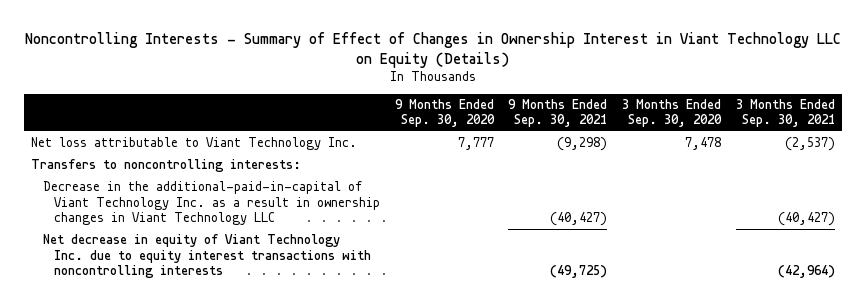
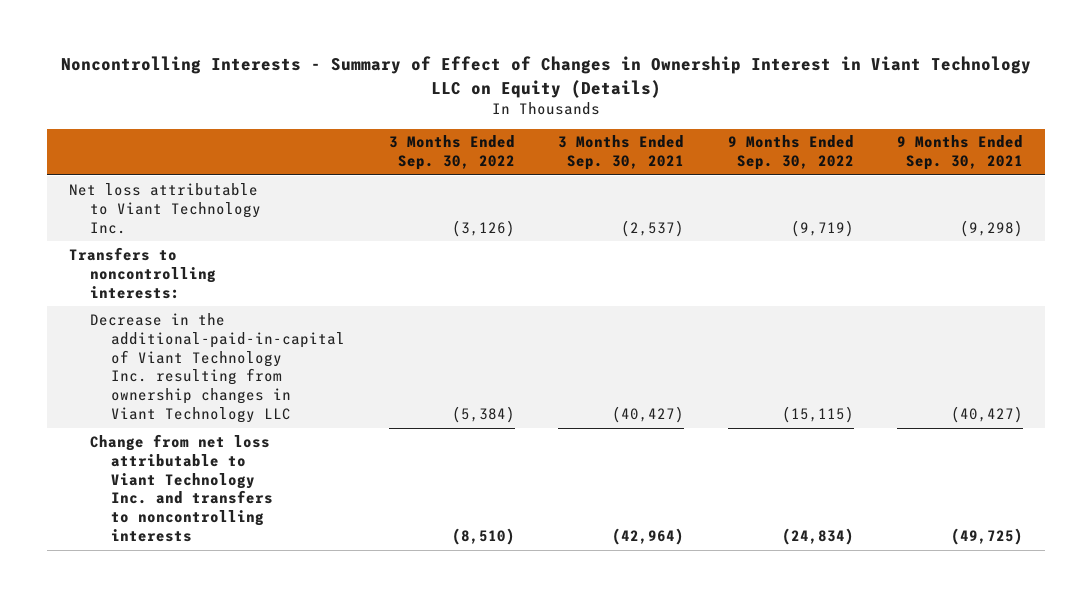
[394,99,495,128] 9 Months Ended Sep. 30, 2020 -> none
[622,99,723,128] 3 Months Ended Sep. 30, 2020 -> none
none -> [388,135,515,171] 3 Months Ended Sep. 30, 2022
none -> [727,135,854,171] 9 Months Ended Sep. 30, 2022
[42,181,381,226] Decrease in the additional-paid-in-capital of Viant Technology Inc. as a result in ownership changes in Viant Technology LLC -> [90,312,346,424] Decrease in the additional-paid-in-capital of Viant Technology Inc. resulting from ownership changes in Viant Technology LLC
[42,234,372,279] Net decrease in equity of Viant Technology Inc. due to equity interest transactions with noncontrolling interests -> [90,433,274,543] Change from net loss attributable to Viant Technology Inc. and transfers to noncontrolling interests

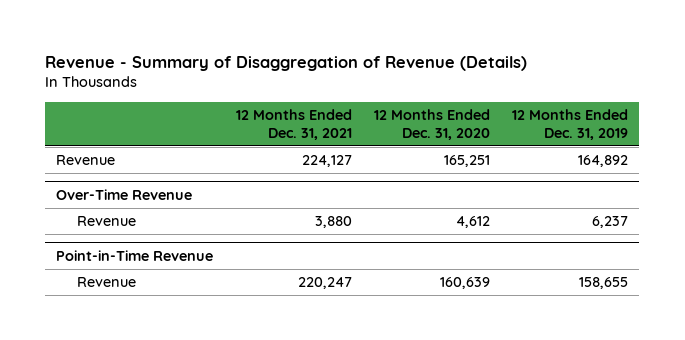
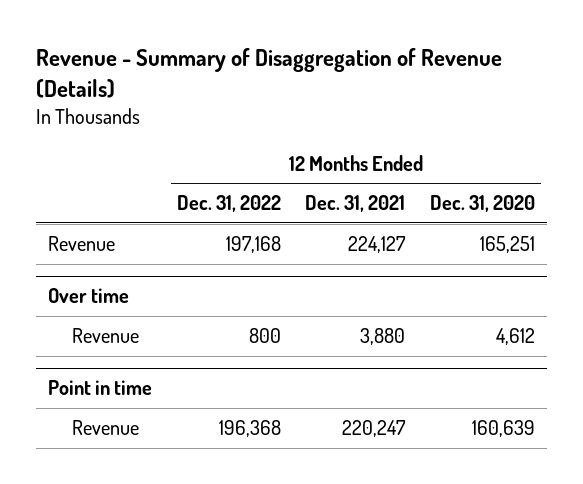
[512,109,629,140] 12 Months Ended Dec. 31, 2019 -> none
none -> [176,195,281,213] Dec. 31, 2022
[56,188,193,200] Over-Time Revenue -> [48,288,130,304] Over time
[56,249,214,261] Point-in-Time Revenue -> [48,380,153,396] Point in time

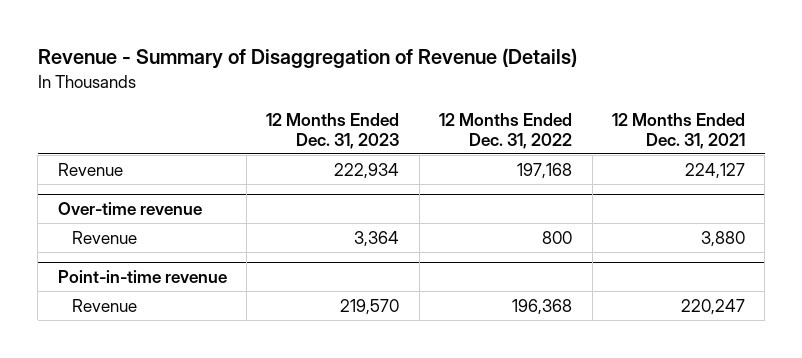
[430,195,536,213] Dec. 31, 2020 -> none
none -> [266,112,400,149] 12 Months Ended Dec. 31, 2023
[48,288,130,304] Over time -> [57,201,202,215] Over-time revenue
[48,380,153,396] Point in time -> [57,269,227,283] Point-in-time revenue

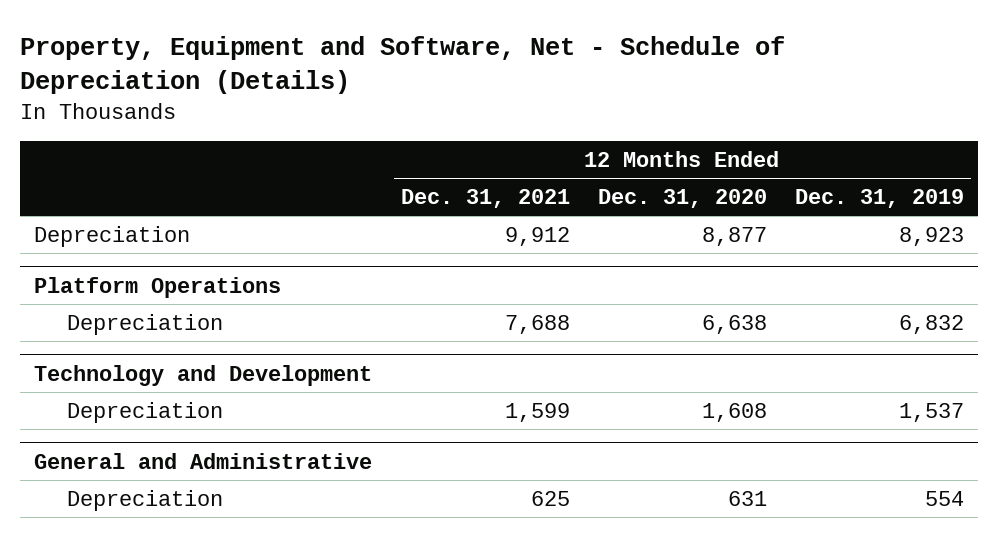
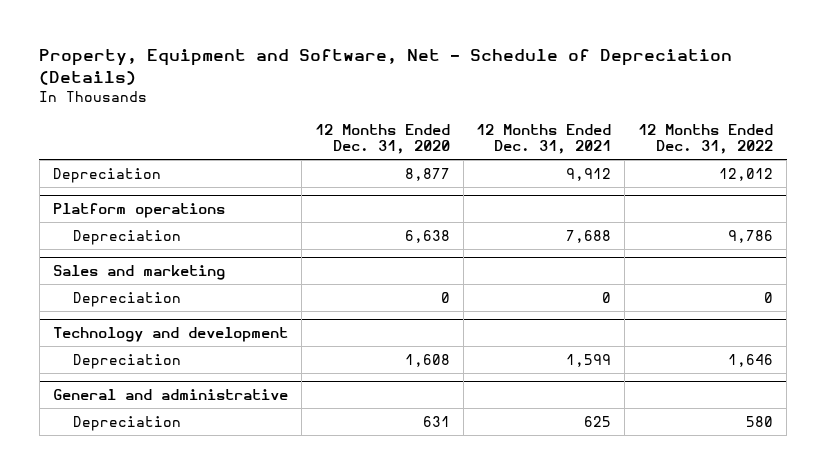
[794,188,964,208] Dec. 31, 2019 -> none
none -> [638,123,774,154] 12 Months Ended Dec. 31, 2022
[34,276,282,298] Platform Operations -> [52,203,225,219] Platform operations
none -> [52,265,225,281] Sales and marketing
none -> [72,291,181,307] Depreciation
[34,364,373,386] Technology and Development -> [52,327,288,343] Technology and development
[34,452,373,469] General and Administrative -> [52,389,288,401] General and administrative

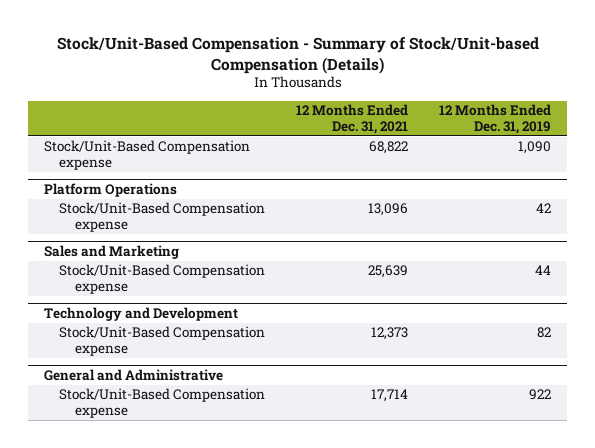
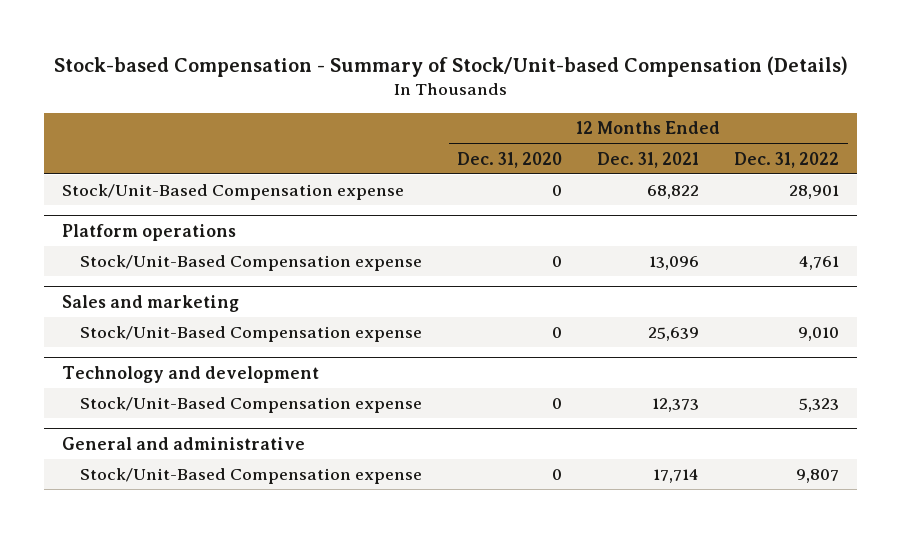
[56,36,539,74] Stock/Unit-Based Compensation - Summary of Stock/Unit-based Compensation (Details) -> [53,55,848,77] Stock-based Compensation - Summary of Stock/Unit-based Compensation (Details)
[439,104,552,134] 12 Months Ended Dec. 31, 2019 -> none
none -> [457,151,563,168] Dec. 31, 2020
none -> [734,151,840,168] Dec. 31, 2022
[43,183,177,198] Platform Operations -> [61,223,236,241] Platform operations
[43,245,179,260] Sales and Marketing -> [61,294,239,312] Sales and marketing
[43,307,238,322] Technology and Development -> [61,365,319,383] Technology and development
[43,369,223,382] General and Administrative -> [61,436,305,450] General and administrative

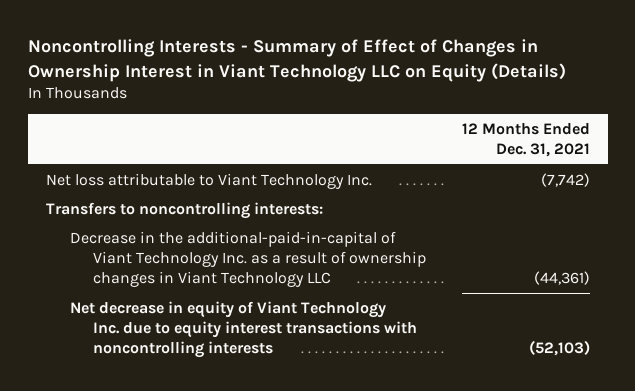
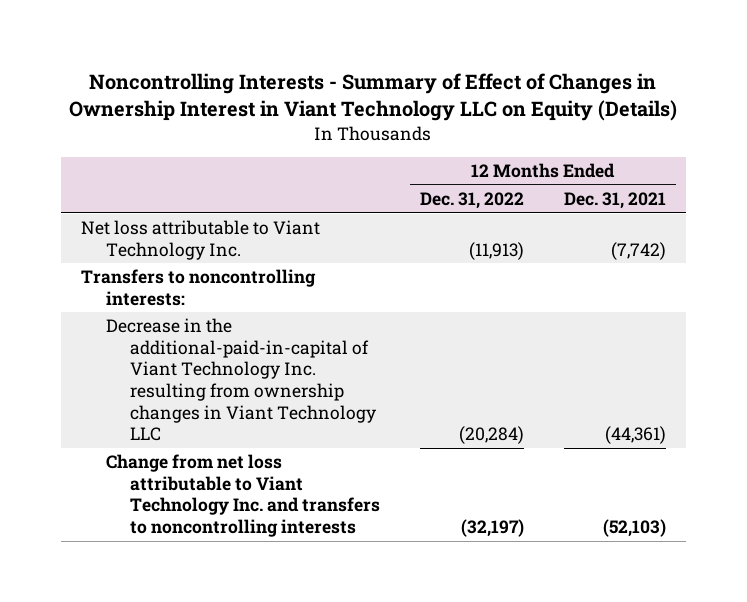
none -> [420,192,525,210] Dec. 31, 2022
[69,230,427,288] Decrease in the additional-paid-in-capital of Viant Technology Inc. as a result of ownership changes in Viant Technology LLC -> [105,318,377,442] Decrease in the additional-paid-in-capital of Viant Technology Inc. resulting from ownership changes in Viant Technology LLC
[69,300,418,359] Net decrease in equity of Viant Technology Inc. due to equity interest transactions with noncontrolling interests -> [105,454,381,538] Change from net loss attributable to Viant Technology Inc. and transfers to noncontrolling interests

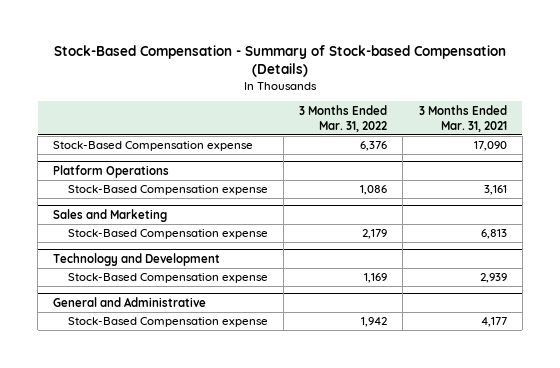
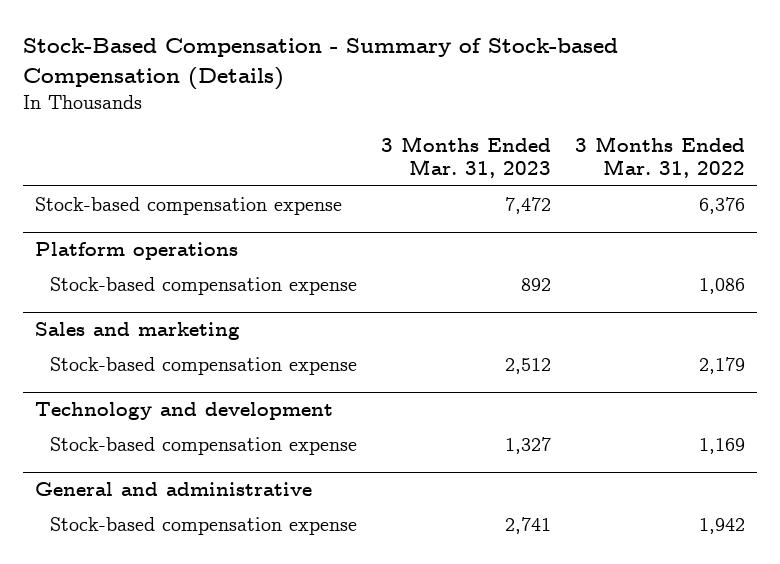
[418,104,507,132] 3 Months Ended Mar. 31, 2021 -> none
none -> [380,135,551,179] 3 Months Ended Mar. 31, 2023
[53,141,254,152] Stock-Based Compensation expense -> [34,196,342,215] Stock-based compensation expense
[53,164,170,178] Platform Operations -> [34,242,238,261] Platform operations
[68,185,269,196] Stock-Based Compensation expense -> [49,276,357,295] Stock-based compensation expense
[53,208,168,222] Sales and Marketing -> [34,322,240,341] Sales and marketing
[68,229,269,240] Stock-Based Compensation expense -> [49,356,357,375] Stock-based compensation expense
[53,252,221,266] Technology and Development -> [34,402,333,421] Technology and development
[68,273,269,284] Stock-Based Compensation expense -> [49,436,357,455] Stock-based compensation expense
[53,296,207,307] General and Administrative -> [34,482,312,497] General and administrative
[68,317,269,328] Stock-Based Compensation expense -> [49,516,357,535] Stock-based compensation expense

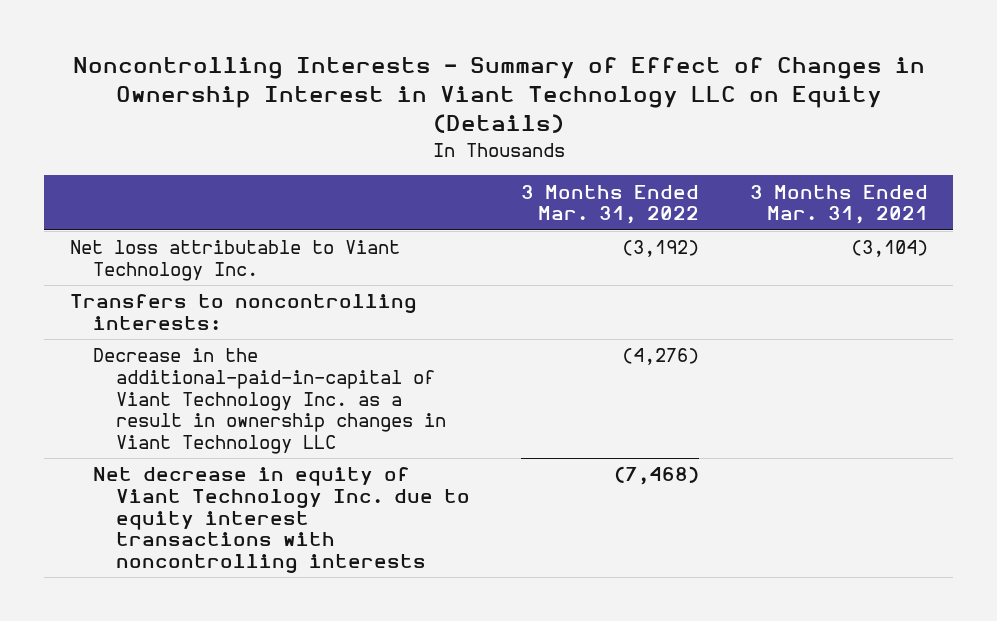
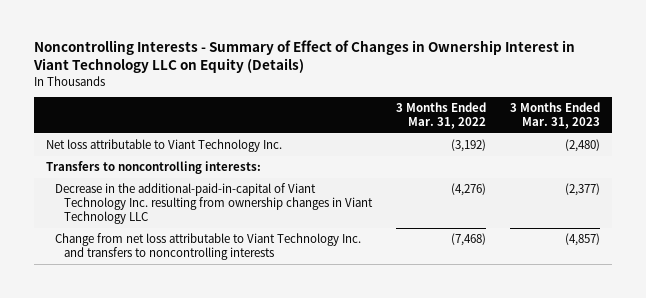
[749,184,928,225] 3 Months Ended Mar. 31, 2021 -> none
none -> [509,102,600,130] 3 Months Ended Mar. 31, 2023
[92,348,446,454] Decrease in the additional-paid-in-capital of Viant Technology Inc. as a result in ownership changes in Viant Technology LLC -> [54,182,373,225] Decrease in the additional-paid-in-capital of Viant Technology Inc. resulting from ownership changes in Viant Technology LLC
[92,467,470,573] Net decrease in equity of Viant Technology Inc. due to equity interest transactions with noncontrolling interests -> [54,232,361,261] Change from net loss attributable to Viant Technology Inc. and transfers to noncontrolling interests

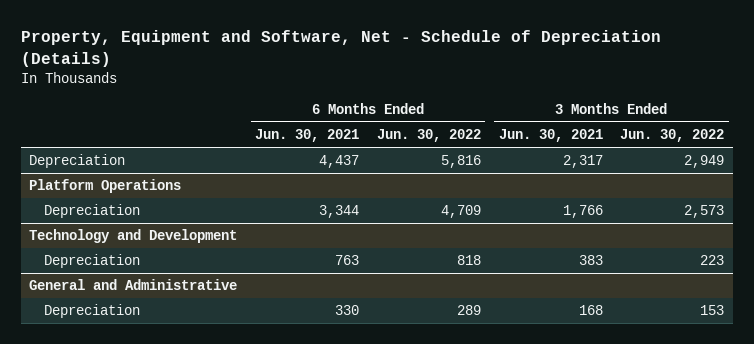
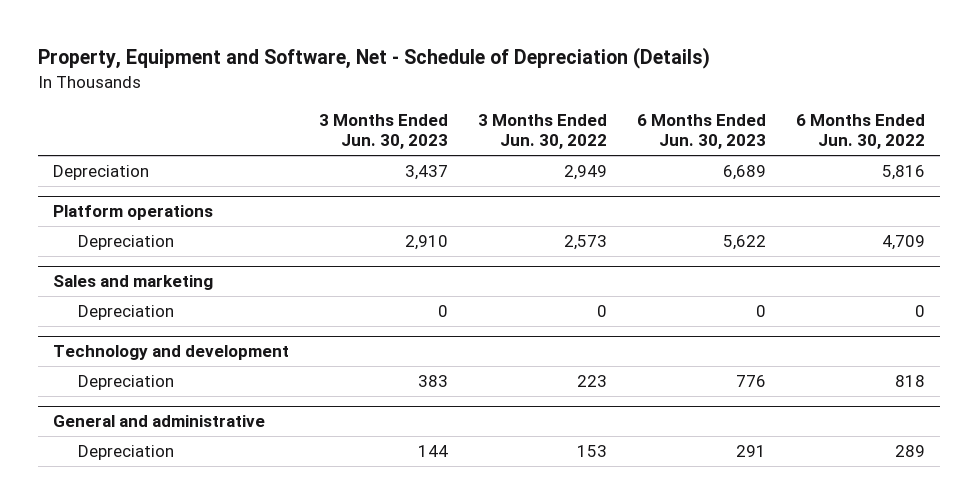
[255,129,360,143] Jun. 30, 2021 -> none
[498,129,603,143] Jun. 30, 2021 -> none
none -> [318,113,448,150] 3 Months Ended Jun. 30, 2023
none -> [636,113,766,150] 6 Months Ended Jun. 30, 2023
[29,179,182,194] Platform Operations -> [52,205,213,221] Platform operations
none -> [52,275,213,291] Sales and marketing
none -> [78,305,175,321] Depreciation
[29,229,238,244] Technology and Development -> [52,345,289,361] Technology and development
[29,279,238,291] General and Administrative -> [52,415,265,428] General and administrative

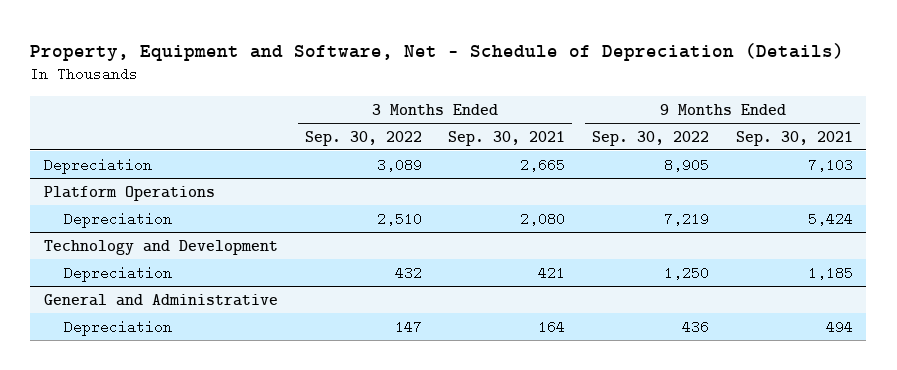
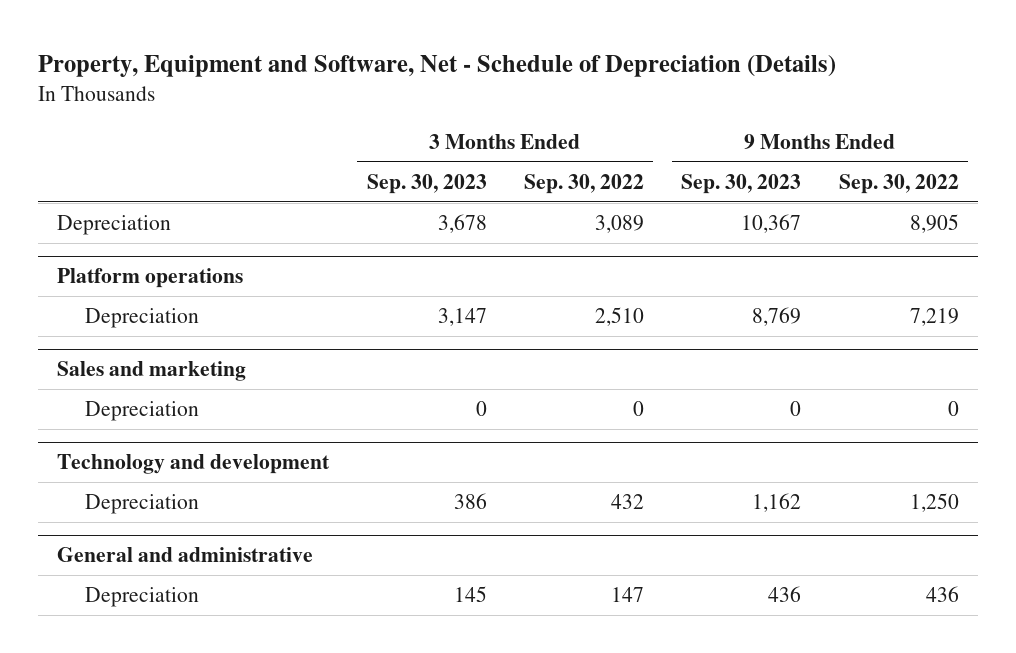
[448,130,566,146] Sep. 30, 2021 -> none
[736,130,854,146] Sep. 30, 2021 -> none
none -> [366,173,487,194] Sep. 30, 2023
none -> [681,173,802,194] Sep. 30, 2023
[43,185,215,201] Platform Operations -> [57,268,244,289] Platform operations
none -> [57,361,247,382] Sales and marketing
none -> [85,401,200,422] Depreciation
[43,239,278,255] Technology and Development -> [57,454,331,475] Technology and development
[43,293,278,306] General and Administrative -> [57,547,314,563] General and administrative

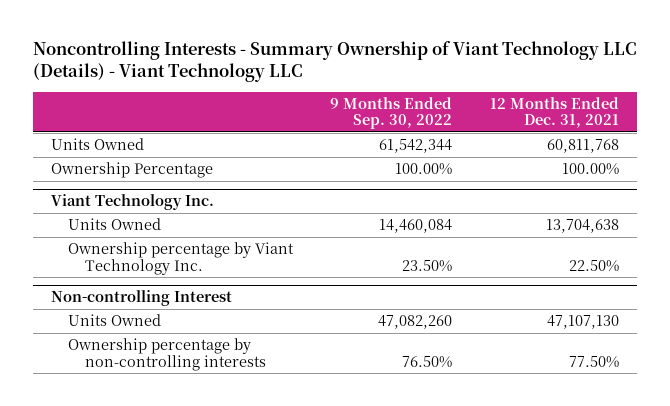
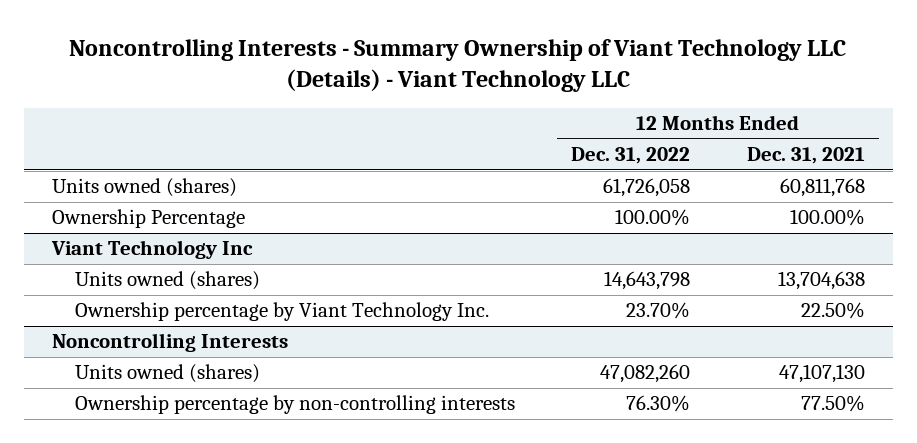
[330,96,453,130] 9 Months Ended Sep. 30, 2022 -> none
none -> [571,147,691,165] Dec. 31, 2022
[51,138,145,151] Units Owned -> [52,178,238,198] Units owned (shares)
[51,194,215,211] Viant Technology Inc. -> [51,240,254,260] Viant Technology Inc
[68,218,162,231] Units Owned -> [75,271,261,291] Units owned (shares)
[51,290,233,307] Non-controlling Interest -> none
none -> [52,333,289,353] Noncontrolling Interests
[68,314,162,327] Units Owned -> [75,364,261,384] Units owned (shares)

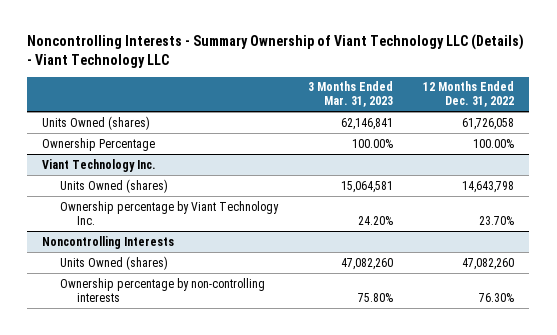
[746,147,865,165] Dec. 31, 2021 -> none
none -> [308,81,394,108] 3 Months Ended Mar. 31, 2023
[52,178,238,198] Units owned (shares) -> [42,115,151,130] Units Owned (shares)
[51,240,254,260] Viant Technology Inc -> [42,158,157,172] Viant Technology Inc.
[75,271,261,291] Units owned (shares) -> [59,178,168,193] Units Owned (shares)
[75,364,261,384] Units owned (shares) -> [59,255,168,270] Units Owned (shares)

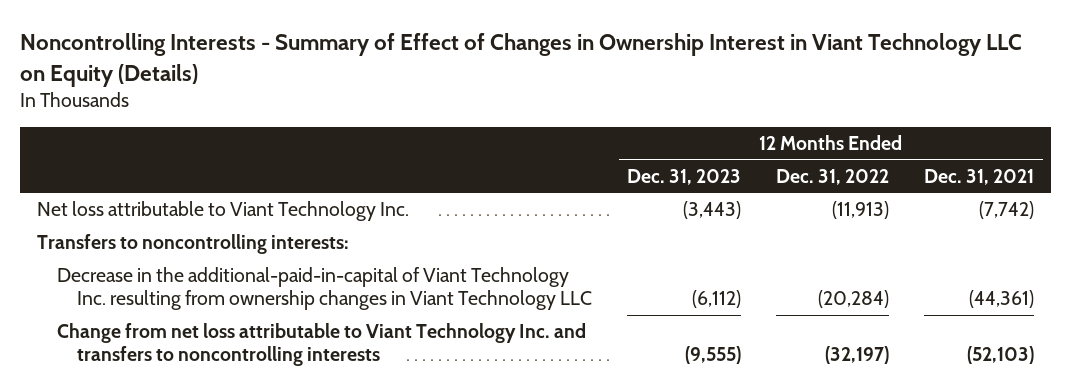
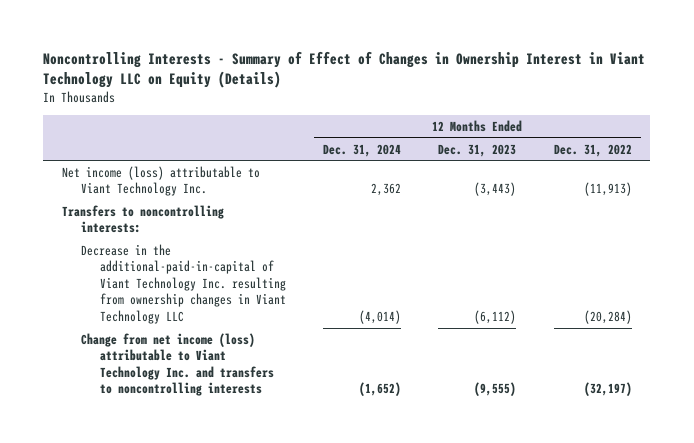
[924,168,1035,185] Dec. 31, 2021 -> none
none -> [323,143,402,157] Dec. 31, 2024
[37,201,410,222] Net loss attributable to Viant Technology Inc. -> [61,165,260,197] Net income (loss) attributable to Viant Technology Inc.
[57,323,587,367] Change from net loss attributable to Viant Technology Inc. and transfers to noncontrolling interests -> [80,332,274,397] Change from net income (loss) attributable to Viant Technology Inc. and transfers to noncontrolling interests

